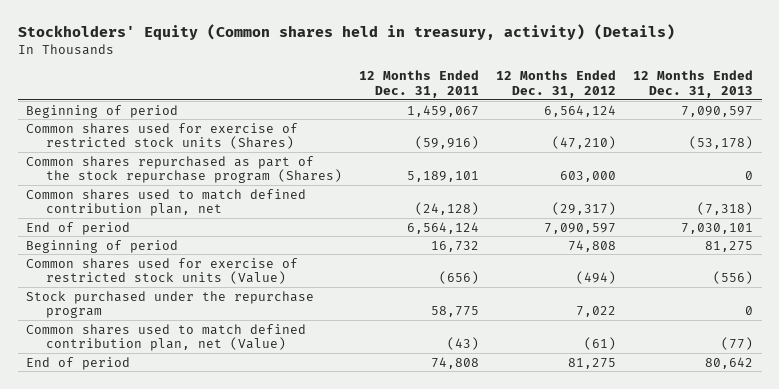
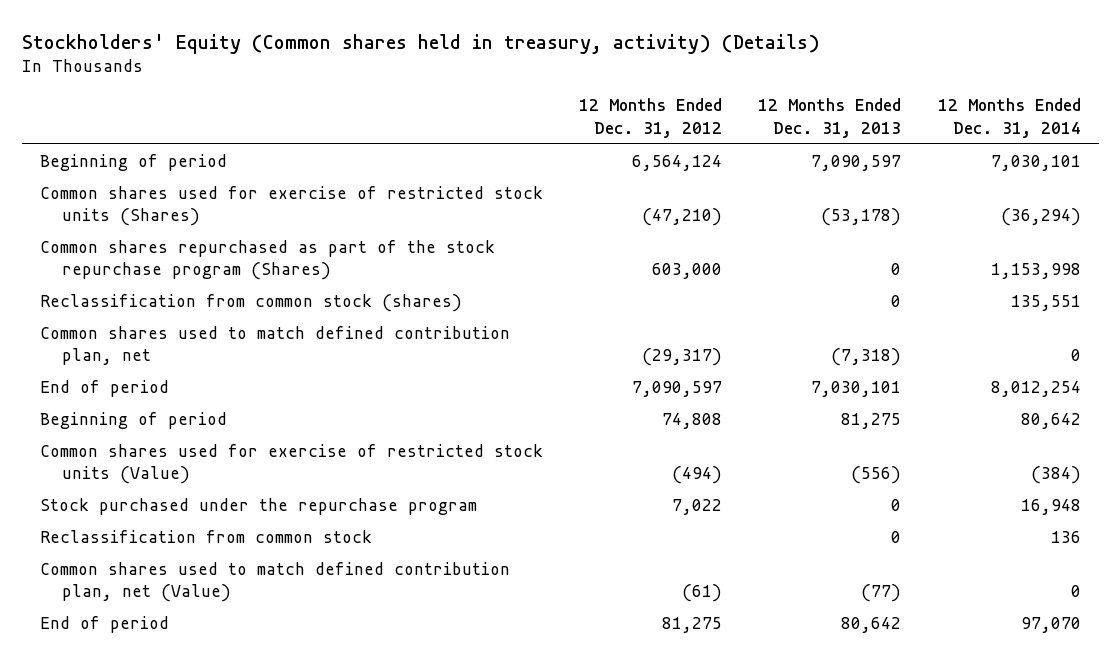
[359,70,480,98] 12 Months Ended Dec. 31, 2011 -> none
none -> [937,98,1081,138] 12 Months Ended Dec. 31, 2014
none -> [39,293,462,312] Reclassification from common stock (shares)
none -> [39,529,372,543] Reclassification from common stock

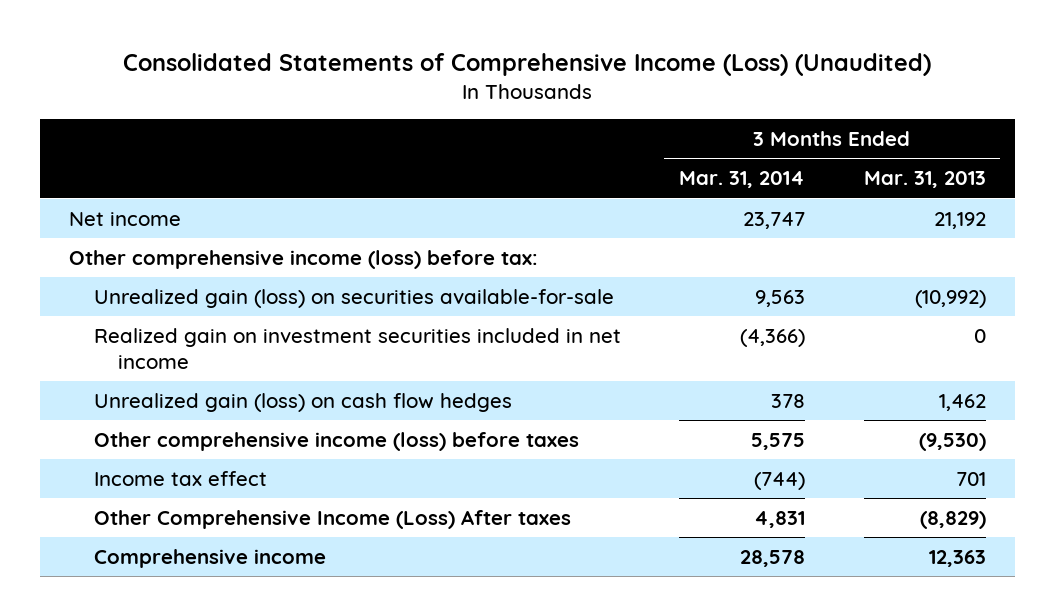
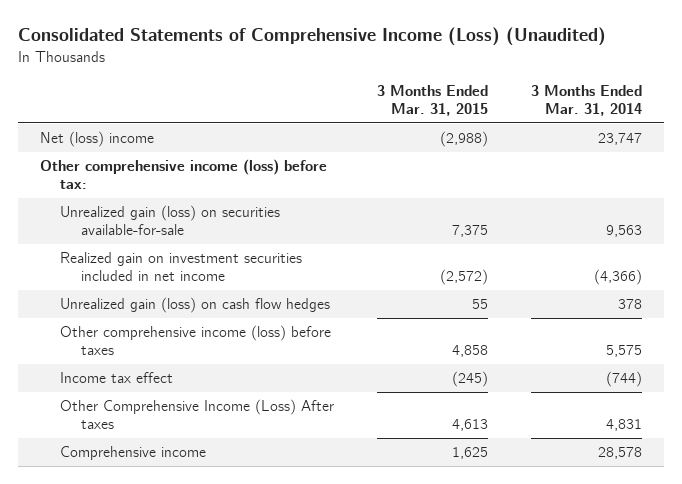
[863,171,986,189] Mar. 31, 2013 -> none
none -> [377,84,489,117] 3 Months Ended Mar. 31, 2015
[68,211,181,226] Net income -> [39,131,154,148] Net (loss) income

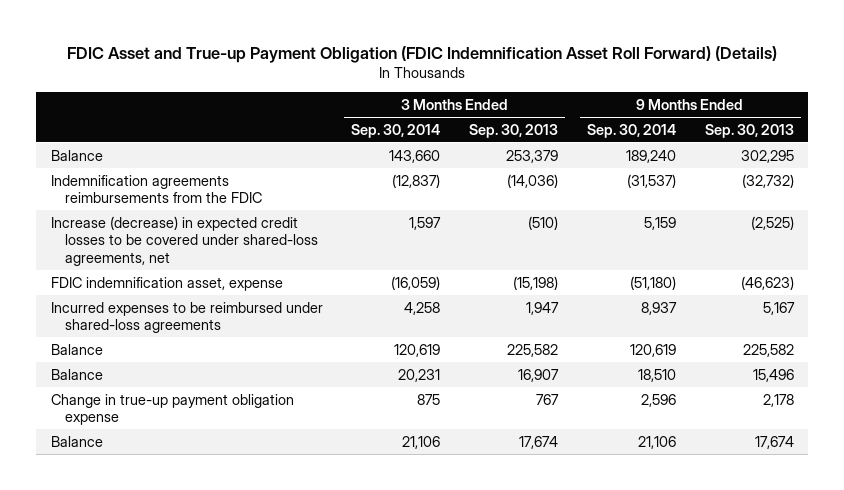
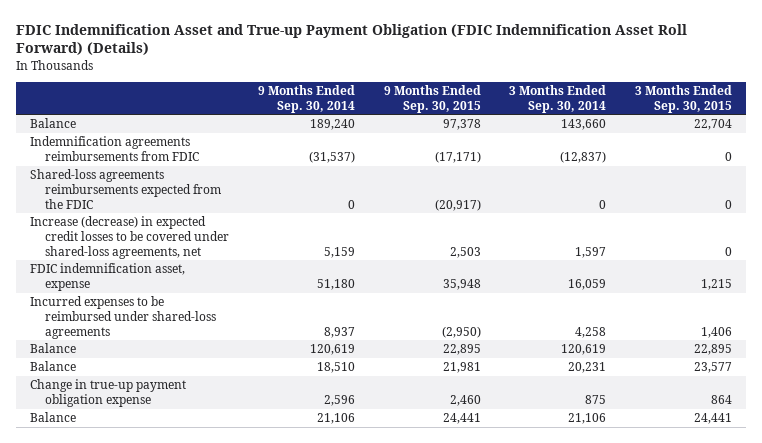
[67,45,778,63] FDIC Asset and True-up Payment Obligation (FDIC Indemnification Asset Roll Forward) (Details) -> [15,23,687,56] FDIC Indemnification Asset and True-up Payment Obligation (FDIC Indemnification Asset Roll Forward) (Details)
[469,123,559,138] Sep. 30, 2013 -> none
[704,123,794,138] Sep. 30, 2013 -> none
none -> [383,84,481,113] 9 Months Ended Sep. 30, 2015
none -> [635,84,733,113] 3 Months Ended Sep. 30, 2015
[50,174,263,204] Indemnification agreements reimbursements from the FDIC -> [30,136,200,161] Indemnification agreements reimbursements from FDIC
none -> [30,169,222,209] Shared-loss agreements reimbursements expected from the FDIC
[391,275,441,290] (16,059) -> [568,278,607,290] 16,059
[630,275,677,290] (51,180) -> [316,278,355,290] 51,180

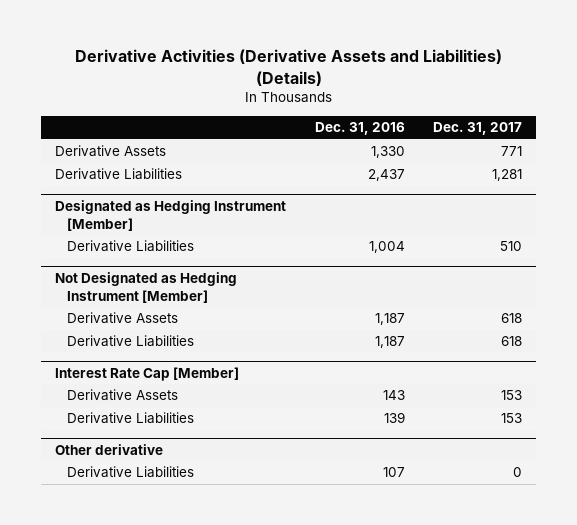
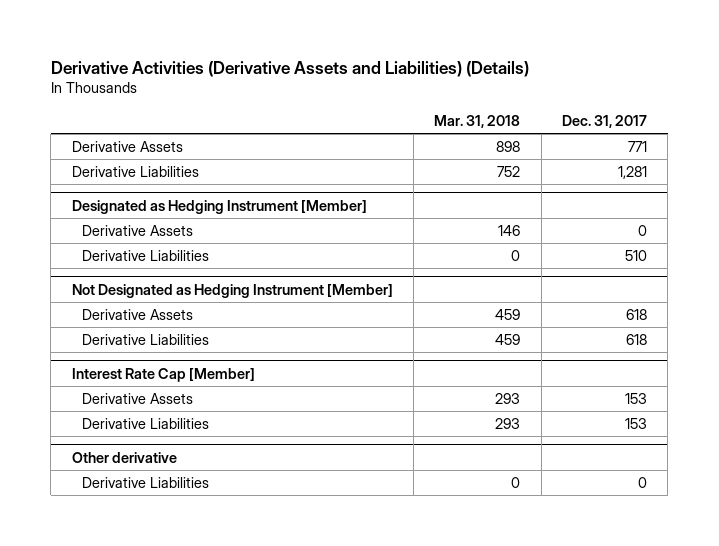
[314,122,405,136] Dec. 31, 2016 -> none
none -> [434,114,521,128] Mar. 31, 2018
none -> [82,225,194,237] Derivative Assets

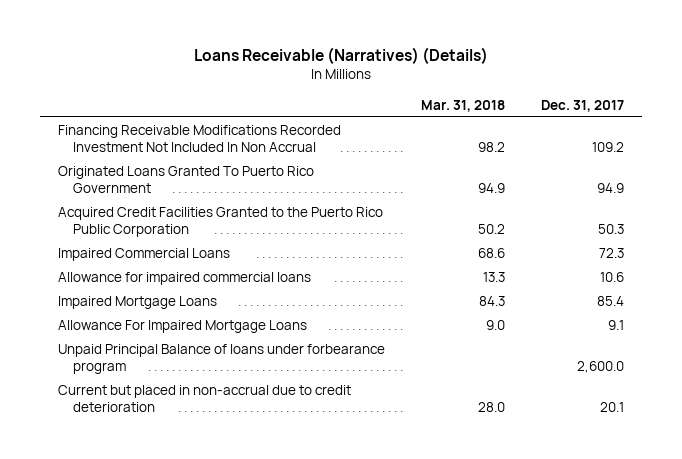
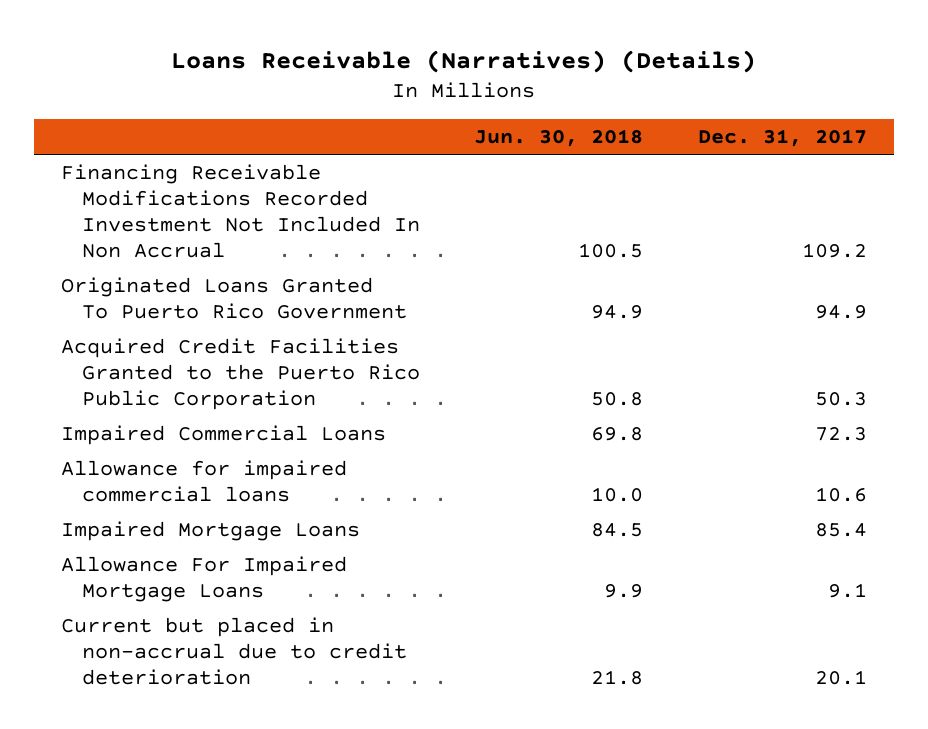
[421,99,506,112] Mar. 31, 2018 -> none
none -> [474,129,644,148] Jun. 30, 2018
[57,344,385,374] Unpaid Principal Balance of loans under forbearance program -> none

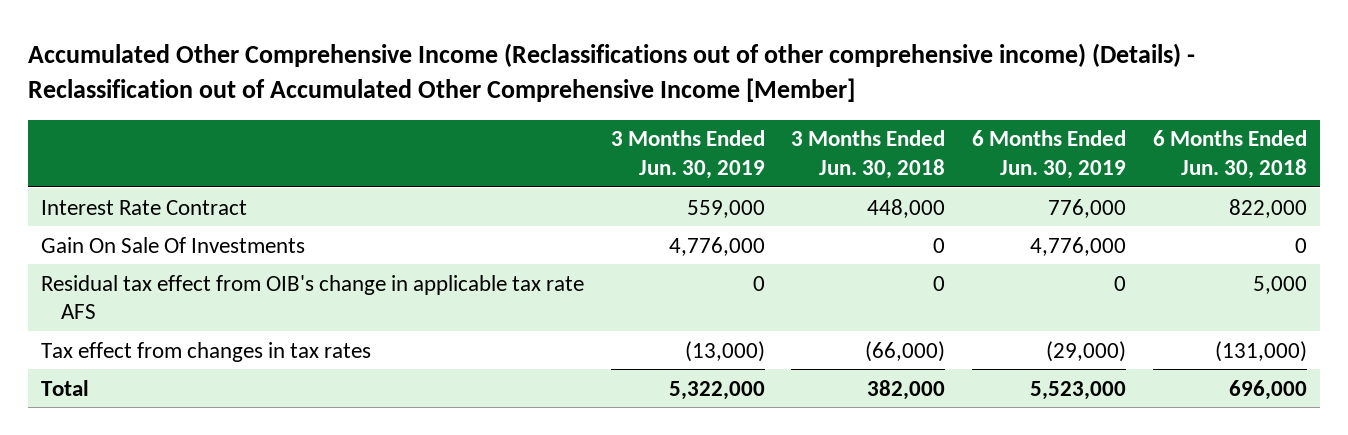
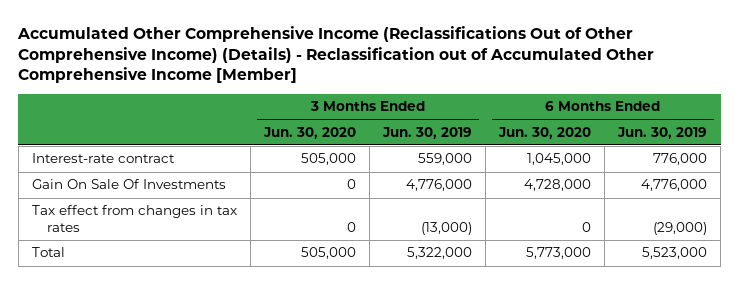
[27,42,1195,102] Accumulated Other Comprehensive Income (Reclassifications out of other comprehensive income) (Details) - Reclassification out of Accumulated Other Comprehensive Income [Member] -> [17,25,655,84] Accumulated Other Comprehensive Income (Reclassifications Out of Other Comprehensive Income) (Details) - Reclassification out of Accumulated Other Comprehensive Income [Member]
[791,130,946,179] 3 Months Ended Jun. 30, 2018 -> none
[1152,130,1307,179] 6 Months Ended Jun. 30, 2018 -> none
none -> [262,126,356,139] Jun. 30, 2020
none -> [497,126,591,139] Jun. 30, 2020
[41,199,248,215] Interest Rate Contract -> [31,153,175,164] Interest-rate contract
[41,274,585,319] Residual tax effect from OIB's change in applicable tax rate AFS -> none

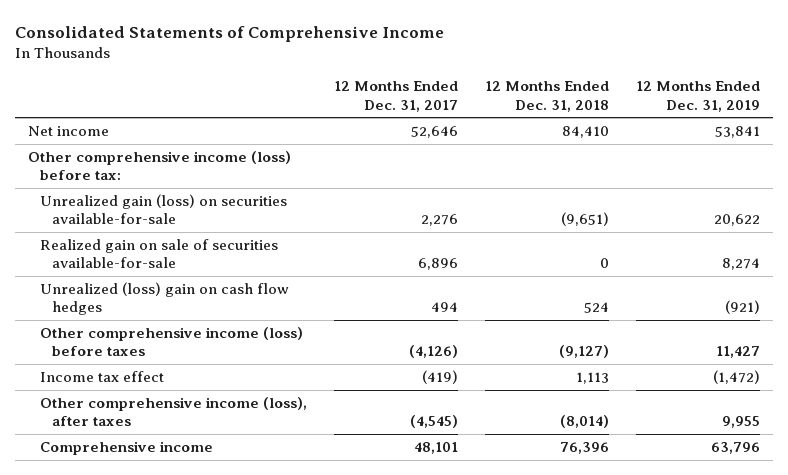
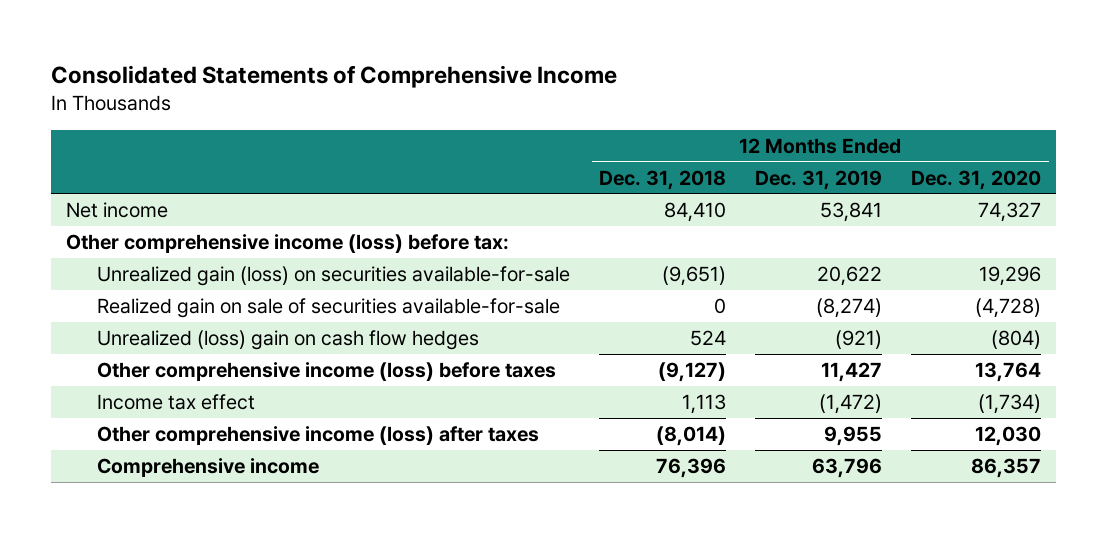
[334,81,459,112] 12 Months Ended Dec. 31, 2017 -> none
none -> [911,169,1042,190] Dec. 31, 2020
[721,258,760,271] 8,274 -> [816,297,883,318] (8,274)
[40,397,308,427] Other comprehensive income (loss), after taxes -> [96,425,539,445] Other comprehensive income (loss) after taxes

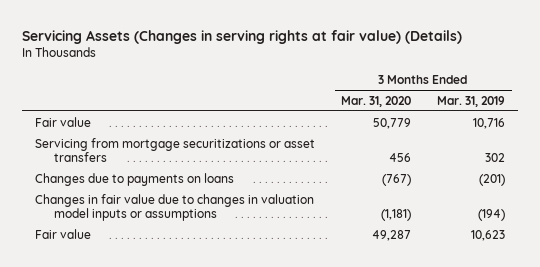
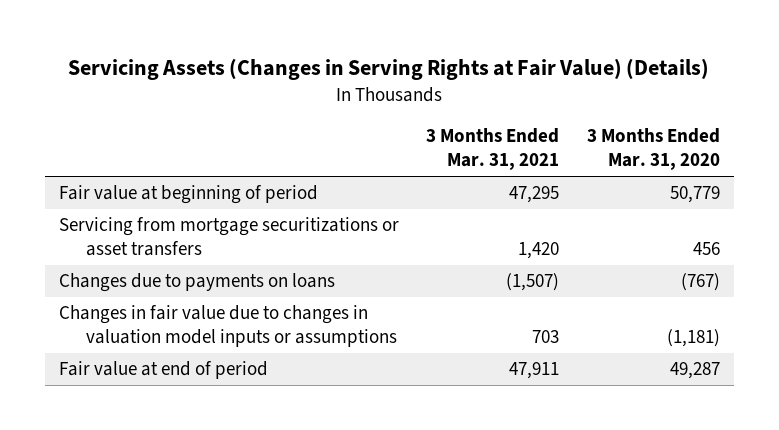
[22,29,463,44] Servicing Assets (Changes in serving rights at fair value) (Details) -> [68,57,710,80] Servicing Assets (Changes in Serving Rights at Fair Value) (Details)
[437,95,506,107] Mar. 31, 2019 -> none
none -> [426,128,560,171] 3 Months Ended Mar. 31, 2021
[35,116,92,127] Fair value -> [59,185,319,205] Fair value at beginning of period
[35,228,92,239] Fair value -> [59,361,269,380] Fair value at end of period

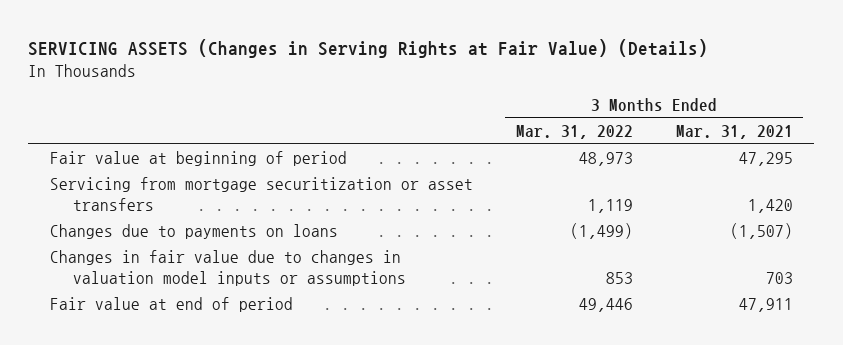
[68,57,710,80] Servicing Assets (Changes in Serving Rights at Fair Value) (Details) -> [28,38,709,58] SERVICING ASSETS (Changes in Serving Rights at Fair Value) (Details)
[586,128,720,171] 3 Months Ended Mar. 31, 2020 -> none
none -> [515,125,633,140] Mar. 31, 2022
[59,217,400,257] Servicing from mortgage securitizations or asset transfers -> [49,177,473,212] Servicing from mortgage securitization or asset transfers

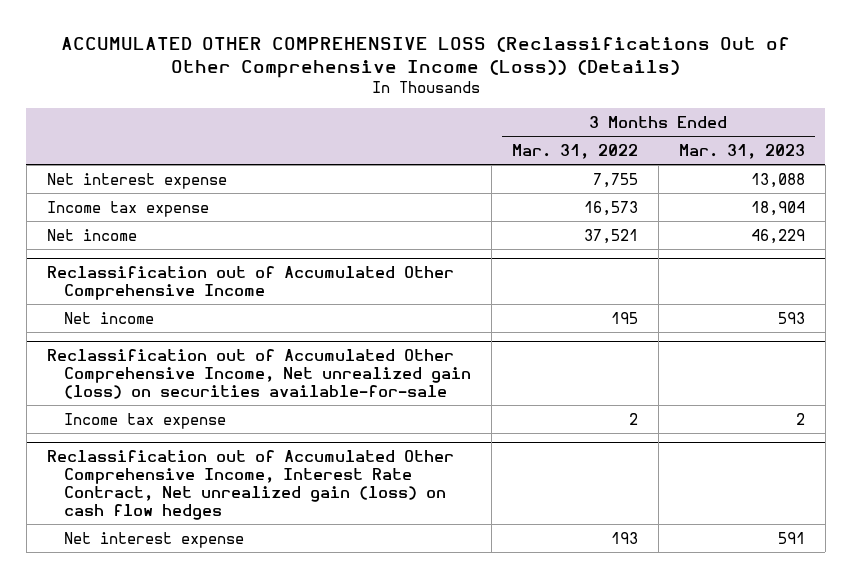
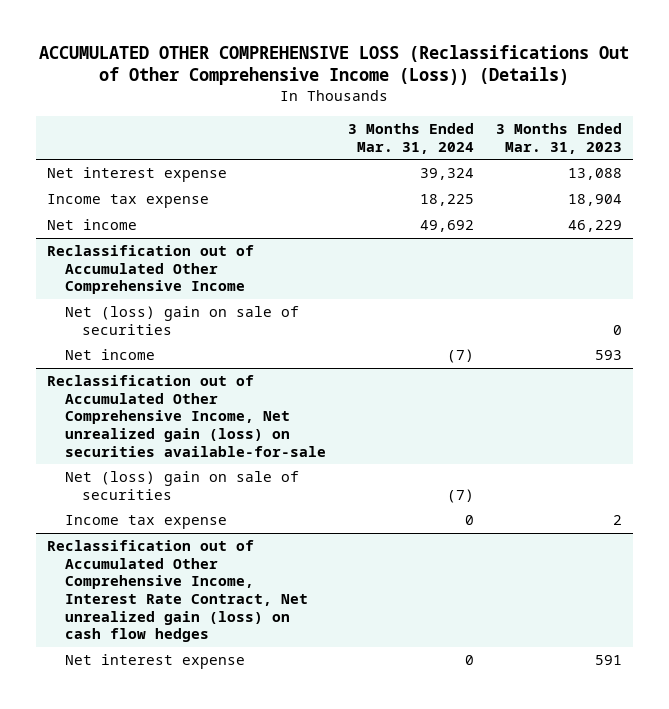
[511,143,638,159] Mar. 31, 2022 -> none
none -> [347,123,474,154] 3 Months Ended Mar. 31, 2024
none -> [64,306,299,335] Net (loss) gain on sale of securities
none -> [64,471,299,500] Net (loss) gain on sale of securities

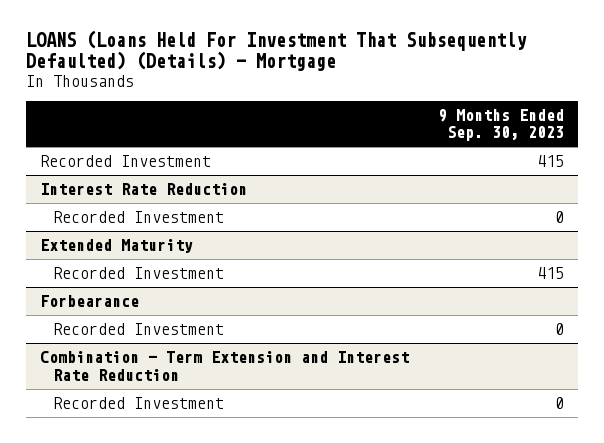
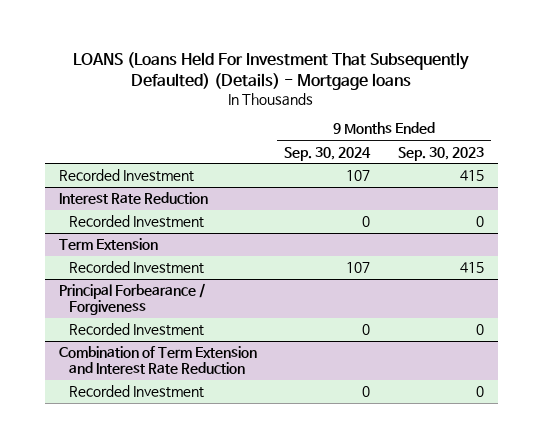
[26,30,528,72] LOANS (Loans Held For Investment That Subsequently Defaulted) (Details) - Mortgage -> [73,52,470,90] LOANS (Loans Held For Investment That Subsequently Defaulted) (Details) - Mortgage loans
none -> [284,146,372,161] Sep. 30, 2024
[40,239,194,254] Extended Maturity -> [58,238,158,251] Term Extension
[40,295,140,308] Forbearance -> [58,283,205,316] Principal Forbearance / Forgiveness
[40,351,410,381] Combination - Term Extension and Interest Rate Reduction -> [58,346,257,375] Combination of Term Extension and Interest Rate Reduction

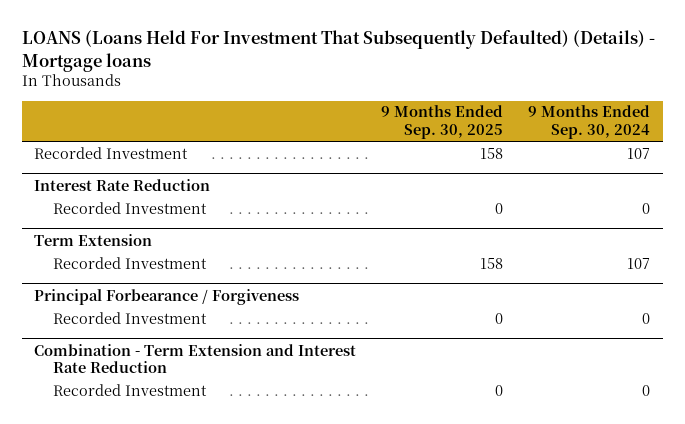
[397,146,484,161] Sep. 30, 2023 -> none
none -> [381,105,504,139] 9 Months Ended Sep. 30, 2025
[58,346,257,375] Combination of Term Extension and Interest Rate Reduction -> [34,343,357,373] Combination - Term Extension and Interest Rate Reduction

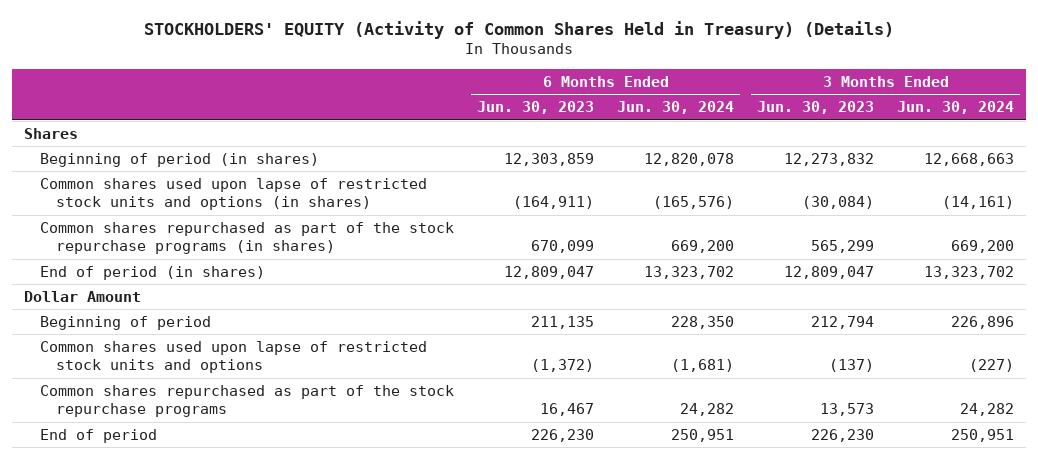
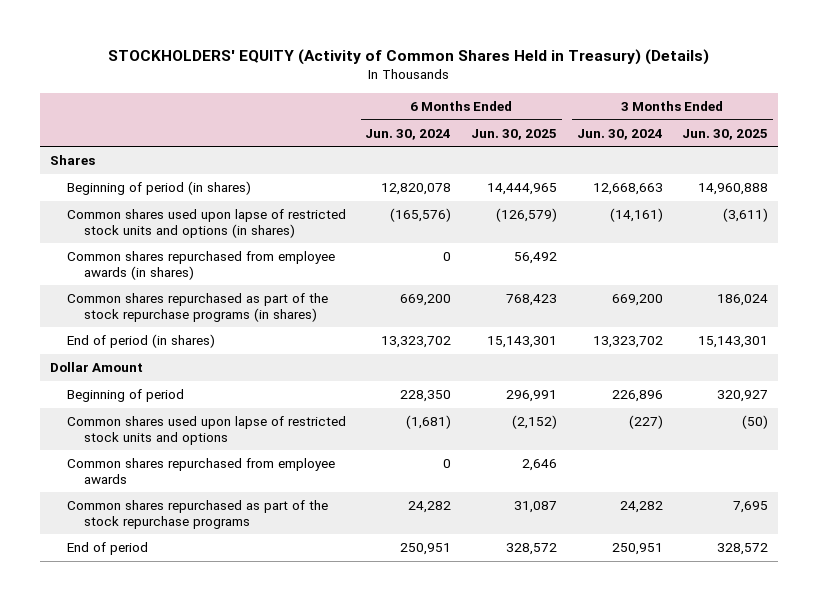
[477,101,595,115] Jun. 30, 2023 -> none
[757,101,875,115] Jun. 30, 2023 -> none
none -> [471,128,558,140] Jun. 30, 2025
none -> [682,128,769,140] Jun. 30, 2025
none -> [66,251,335,280] Common shares repurchased from employee awards (in shares)
none -> [66,458,335,484] Common shares repurchased from employee awards

